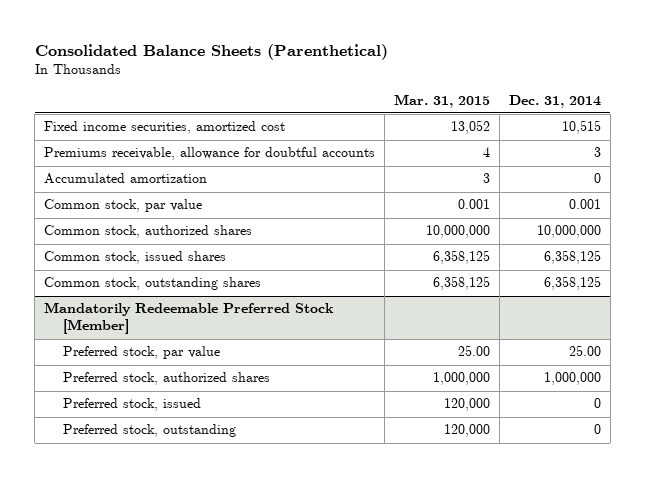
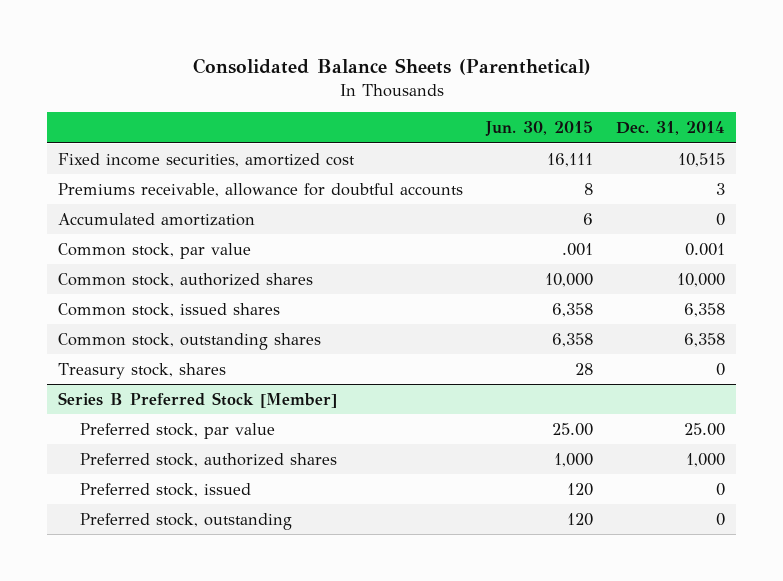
[394,93,491,108] Mar. 31, 2015 -> none
none -> [485,121,594,137] Jun. 30, 2015
[44,302,335,335] Mandatorily Redeemable Preferred Stock [Member] -> none
[536,225,601,239] 10,000,000 -> [676,273,725,288] 10,000
[543,250,601,265] 6,358,125 -> [683,303,725,318] 6,358
[543,276,601,291] 6,358,125 -> [683,333,725,348] 6,358
none -> [58,363,227,380] Treasury stock, shares
none -> [58,392,338,409] Series B Preferred Stock [Member]
[543,372,601,386] 1,000,000 -> [685,453,725,468] 1,000

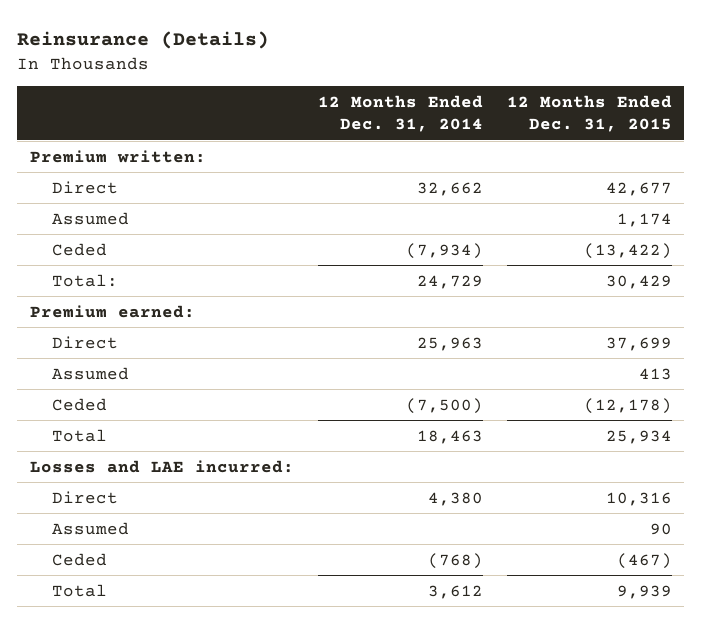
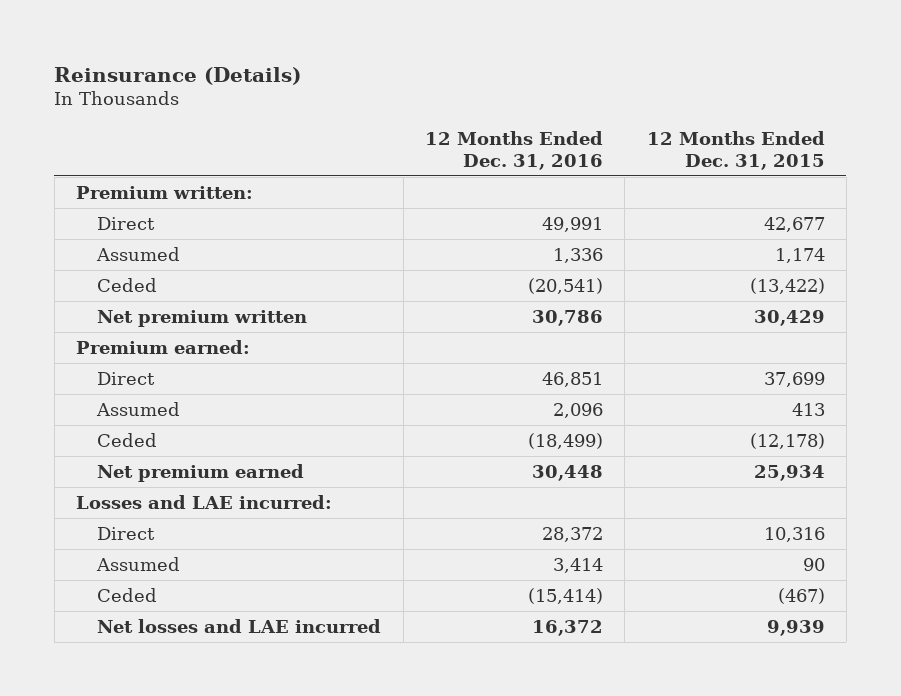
[317,94,483,133] 12 Months Ended Dec. 31, 2014 -> none
none -> [424,130,603,170] 12 Months Ended Dec. 31, 2016
[51,273,118,287] Total: -> [97,309,308,327] Net premium written
[51,428,107,442] Total -> [97,463,305,482] Net premium earned
[51,583,107,597] Total -> [97,618,382,633] Net losses and LAE incurred

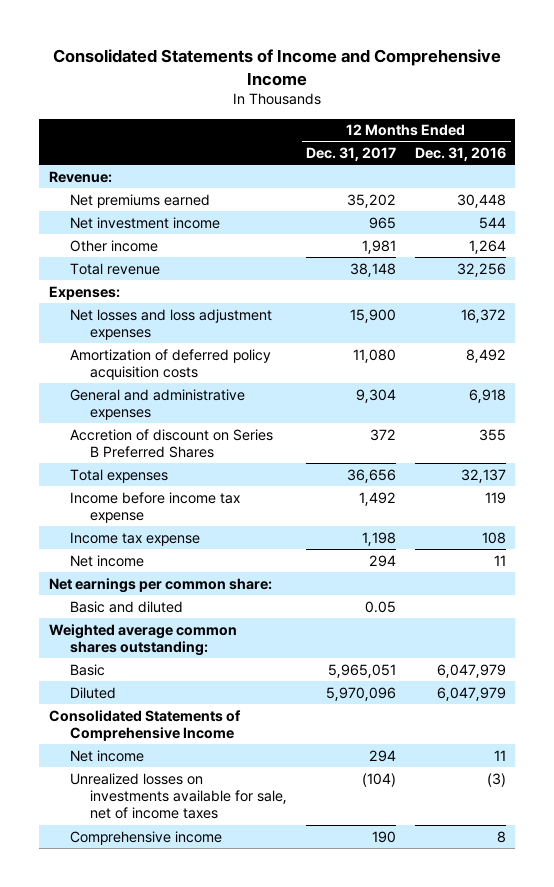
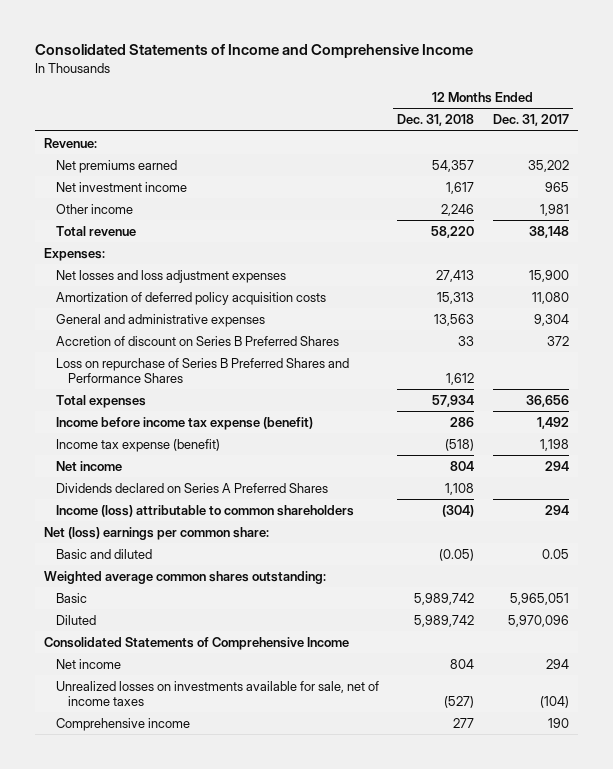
[414,147,506,162] Dec. 31, 2016 -> none
none -> [397,114,475,127] Dec. 31, 2018
none -> [55,357,349,384] Loss on repurchase of Series B Preferred Shares and Performance Shares
[69,491,240,523] Income before income tax expense -> [55,416,313,430] Income before income tax expense (benefit)
[69,531,200,546] Income tax expense -> [55,438,220,452] Income tax expense (benefit)
none -> [55,482,328,493] Dividends declared on Series A Preferred Shares
none -> [55,504,354,517] Income (loss) attributable to common shareholders
[48,577,272,593] Net earnings per common share: -> [44,526,270,540] Net (loss) earnings per common share:

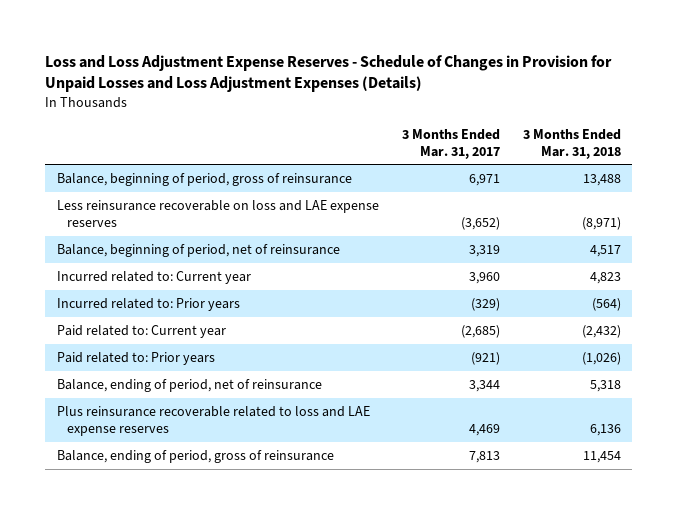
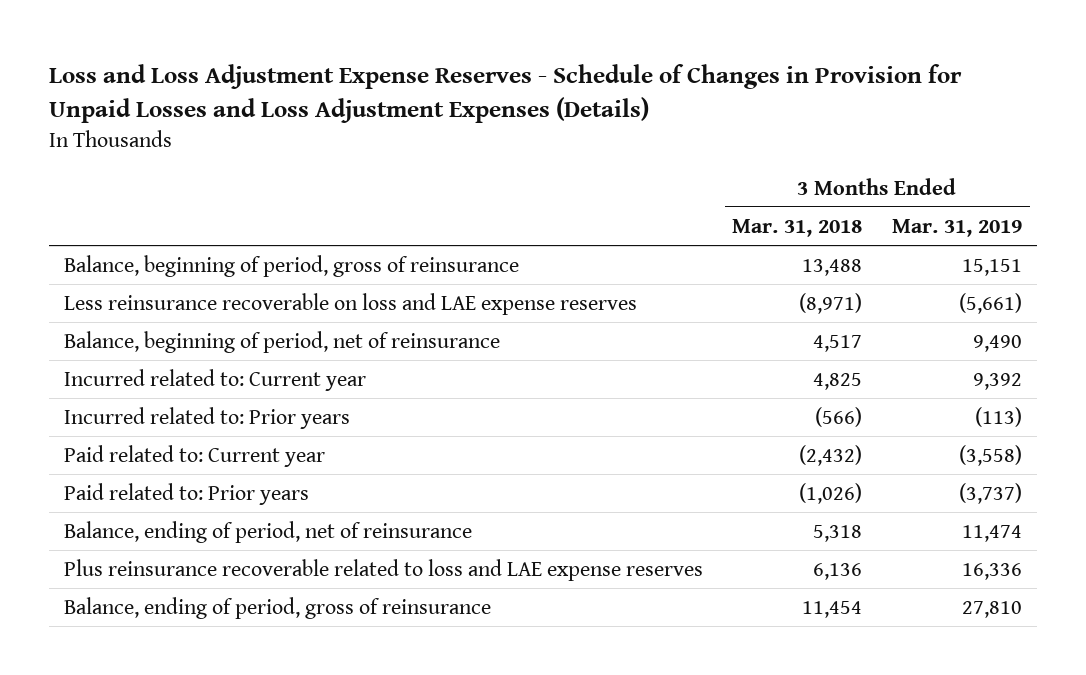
[401,128,500,159] 3 Months Ended Mar. 31, 2017 -> none
none -> [892,218,1023,237] Mar. 31, 2019
[589,271,621,284] 4,823 -> [813,372,863,390] 4,825
[591,297,621,311] (564) -> [815,406,863,427] (566)

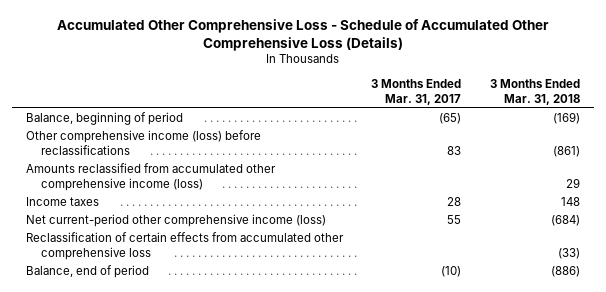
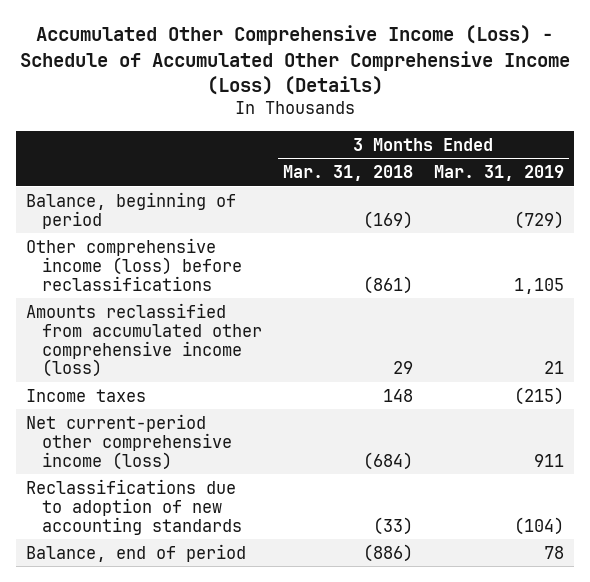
[56,18,549,51] Accumulated Other Comprehensive Loss - Schedule of Accumulated Other Comprehensive Loss (Details) -> [19,25,570,96] Accumulated Other Comprehensive Income (Loss) - Schedule of Accumulated Other Comprehensive Income (Loss) (Details)
[371,79,462,106] 3 Months Ended Mar. 31, 2017 -> none
none -> [433,165,564,182] Mar. 31, 2019
[26,232,345,261] Reclassification of certain effects from accumulated other comprehensive loss -> none
none -> [26,478,242,535] Reclassifications due to adoption of new accounting standards

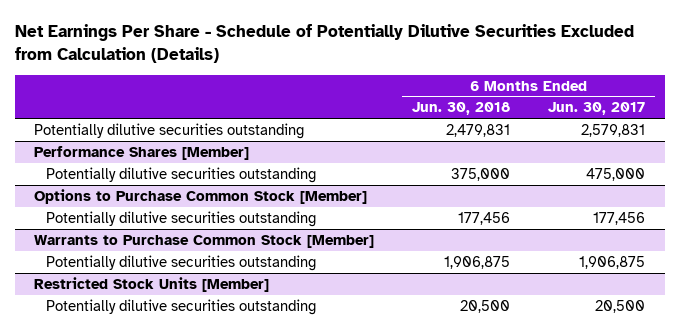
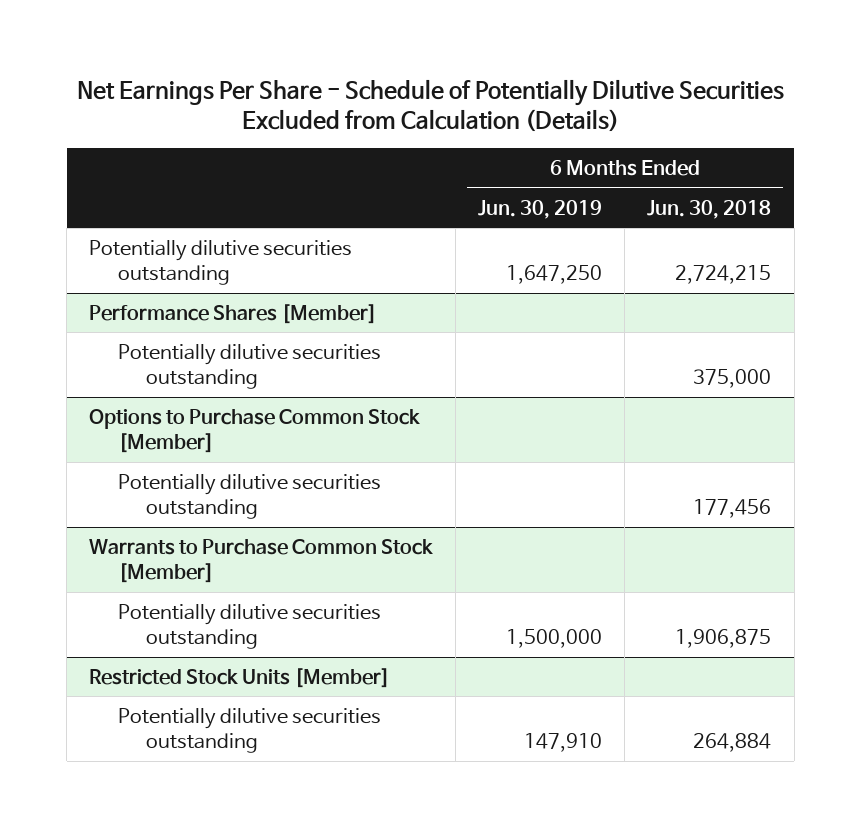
[548,102,646,116] Jun. 30, 2017 -> none
none -> [478,199,603,219] Jun. 30, 2019
[446,123,511,137] 2,479,831 -> [675,265,772,285] 2,724,215
[460,299,511,313] 20,500 -> [693,733,772,753] 264,884

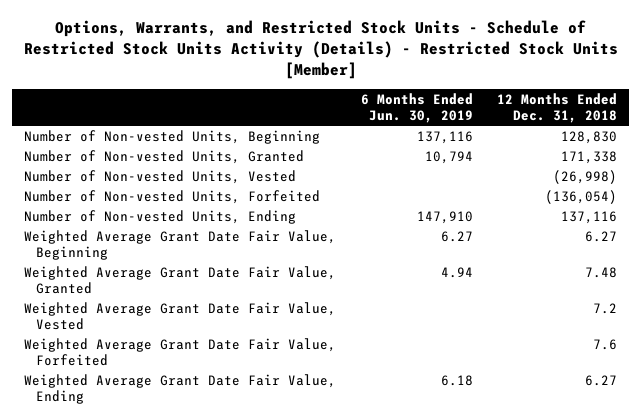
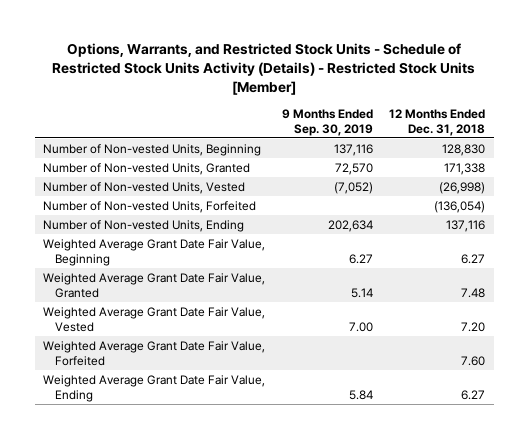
[360,92,473,124] 6 Months Ended Jun. 30, 2019 -> none
none -> [281,108,373,136] 9 Months Ended Sep. 30, 2019
[592,302,617,314] 7.2 -> [461,321,486,332] 7.20
[592,338,617,350] 7.6 -> [461,355,486,366] 7.60

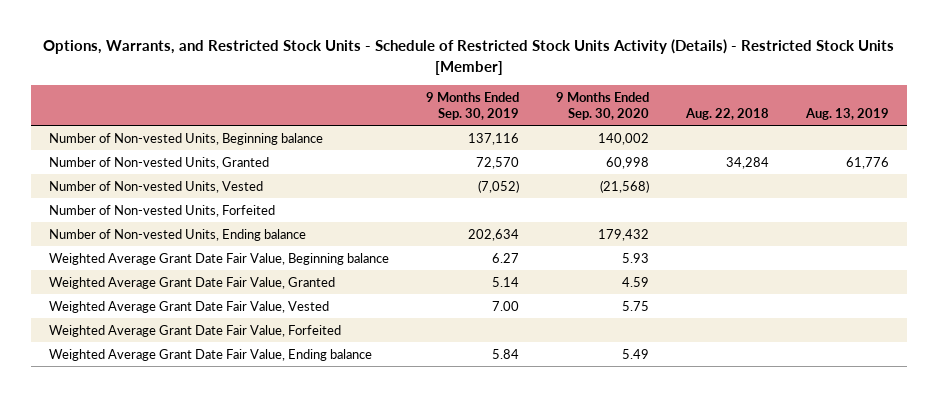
[389,108,486,136] 12 Months Ended Dec. 31, 2018 -> none
none -> [555,91,649,121] 9 Months Ended Sep. 30, 2020
none -> [684,108,769,121] Aug. 22, 2018
none -> [804,108,889,121] Aug. 13, 2019
[43,143,262,156] Number of Non-vested Units, Beginning -> [49,132,324,145] Number of Non-vested Units, Beginning balance
[43,219,245,232] Number of Non-vested Units, Ending -> [49,228,307,241] Number of Non-vested Units, Ending balance
[43,238,266,266] Weighted Average Grant Date Fair Value, Beginning -> [49,252,390,265] Weighted Average Grant Date Fair Value, Beginning balance
[43,374,266,402] Weighted Average Grant Date Fair Value, Ending -> [49,348,373,361] Weighted Average Grant Date Fair Value, Ending balance

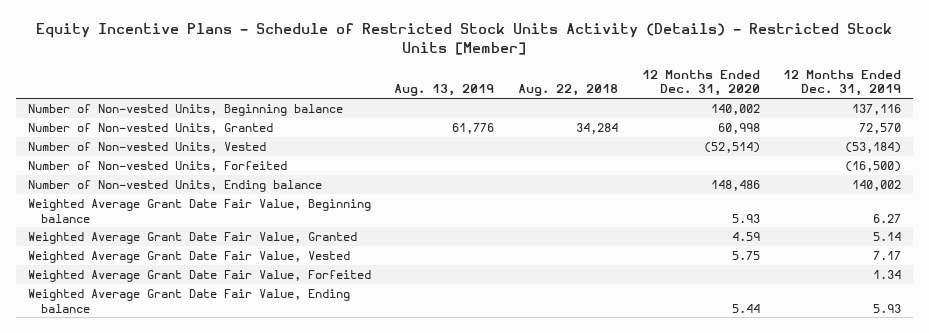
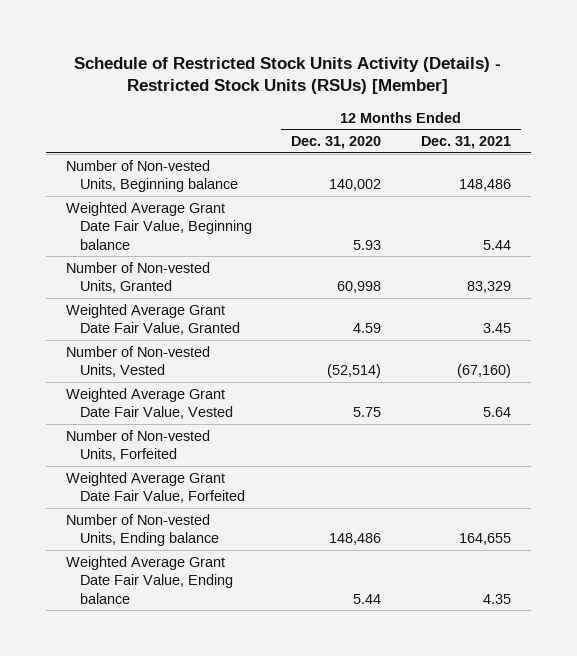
[36,23,893,55] Equity Incentive Plans - Schedule of Restricted Stock Units Activity (Details) - Restricted Stock Units [Member] -> [74,56,502,95] Schedule of Restricted Stock Units Activity (Details) - Restricted Stock Units (RSUs) [Member]
[394,84,495,97] Aug. 13, 2019 -> none
[517,84,618,97] Aug. 22, 2018 -> none
[783,69,902,97] 12 Months Ended Dec. 31, 2019 -> none
none -> [421,136,512,150] Dec. 31, 2021
[27,122,273,134] Number of Non-vested Units, Granted -> [65,261,210,294] Number of Non-vested Units, Granted
[27,141,266,153] Number of Non-vested Units, Vested -> [65,345,210,378] Number of Non-vested Units, Vested
[27,160,287,172] Number of Non-vested Units, Forfeited -> [65,429,210,462] Number of Non-vested Units, Forfeited
[27,179,322,192] Number of Non-vested Units, Ending balance -> [65,513,219,547] Number of Non-vested Units, Ending balance

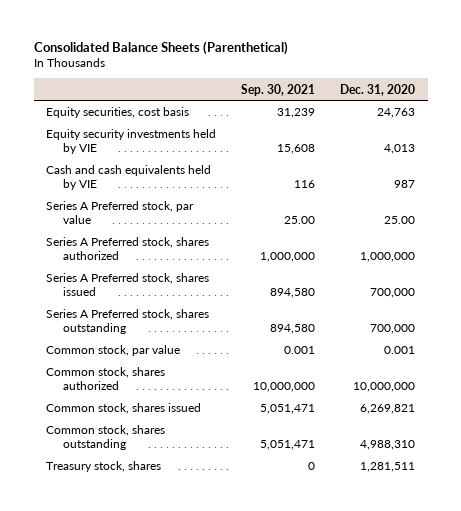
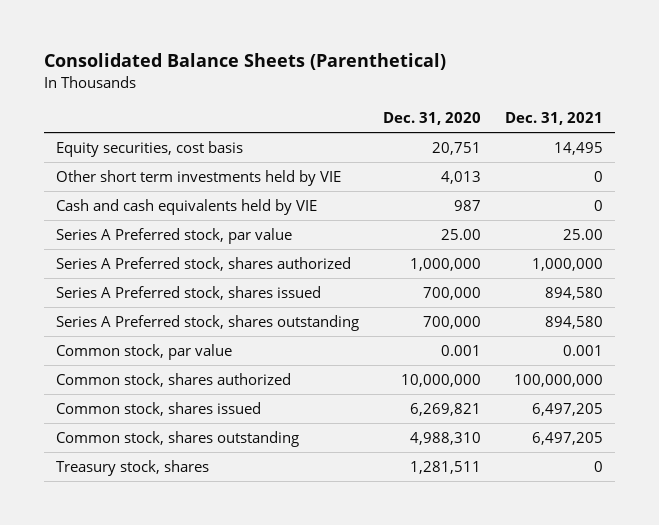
[241,83,316,96] Sep. 30, 2021 -> none
none -> [505,112,604,126] Dec. 31, 2021
[377,108,416,119] 24,763 -> [432,142,482,156] 20,751
[46,129,217,155] Equity security investments held by VIE -> [55,170,341,187] Other short term investments held by VIE

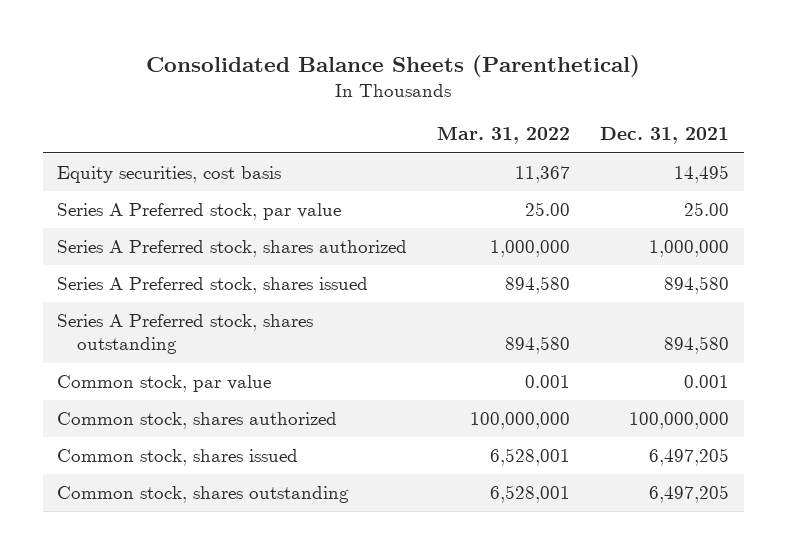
[383,112,482,126] Dec. 31, 2020 -> none
none -> [437,126,571,145] Mar. 31, 2022
[55,170,341,187] Other short term investments held by VIE -> none
[55,199,317,216] Cash and cash equivalents held by VIE -> none
[55,460,209,477] Treasury stock, shares -> none

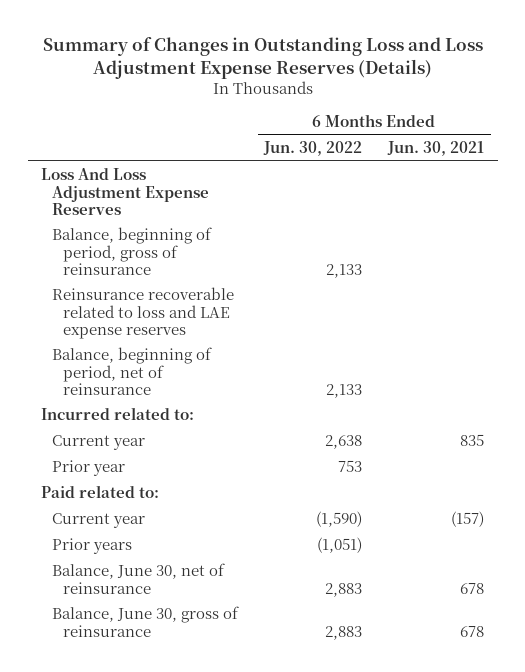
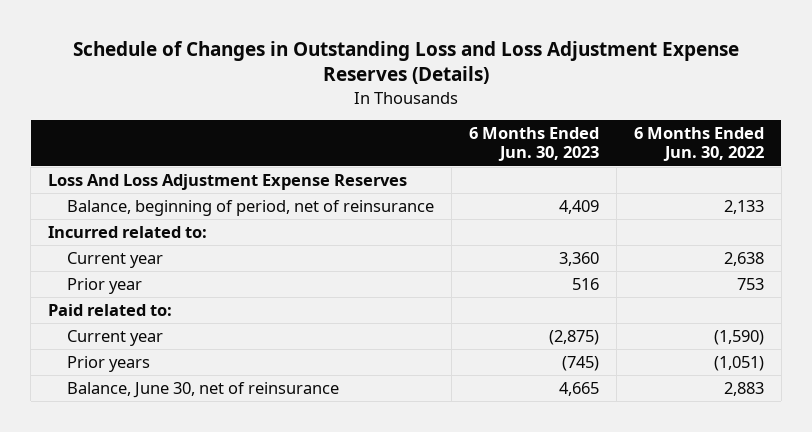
[42,36,483,80] Summary of Changes in Outstanding Loss and Loss Adjustment Expense Reserves (Details) -> [72,40,739,85] Schedule of Changes in Outstanding Loss and Loss Adjustment Expense Reserves (Details)
[387,141,485,157] Jun. 30, 2021 -> none
none -> [469,126,600,162] 6 Months Ended Jun. 30, 2023
[51,227,212,275] Balance, beginning of period, gross of reinsurance -> none
[51,287,234,339] Reinsurance recoverable related to loss and LAE expense reserves -> none
[51,606,239,637] Balance, June 30, gross of reinsurance -> none

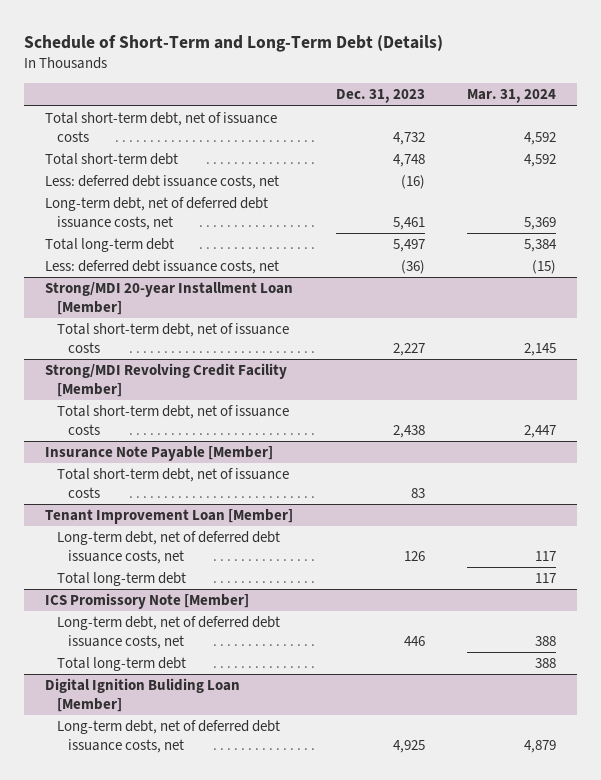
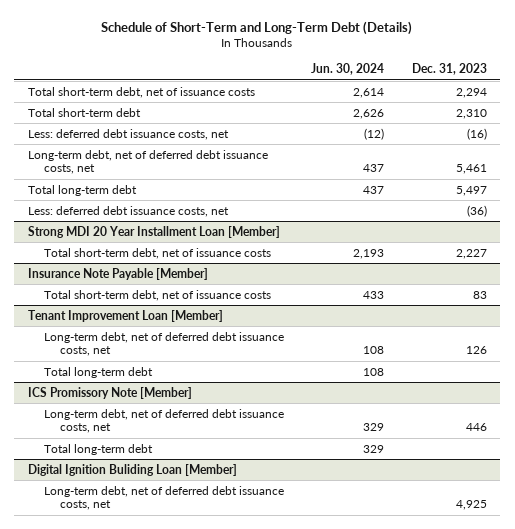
[467,89,557,104] Mar. 31, 2024 -> none
none -> [311,63,385,76] Jun. 30, 2024
[392,131,425,145] 4,732 -> [455,87,487,98] 2,294
[392,154,425,168] 4,748 -> [455,108,487,119] 2,310
[45,282,294,315] Strong/MDI 20-year Installment Loan [Member] -> [28,225,281,238] Strong MDI 20 Year Installment Loan [Member]
[45,363,288,397] Strong/MDI Revolving Credit Facility [Member] -> none
[56,405,289,435] Total short-term debt, net of issuance costs -> none

